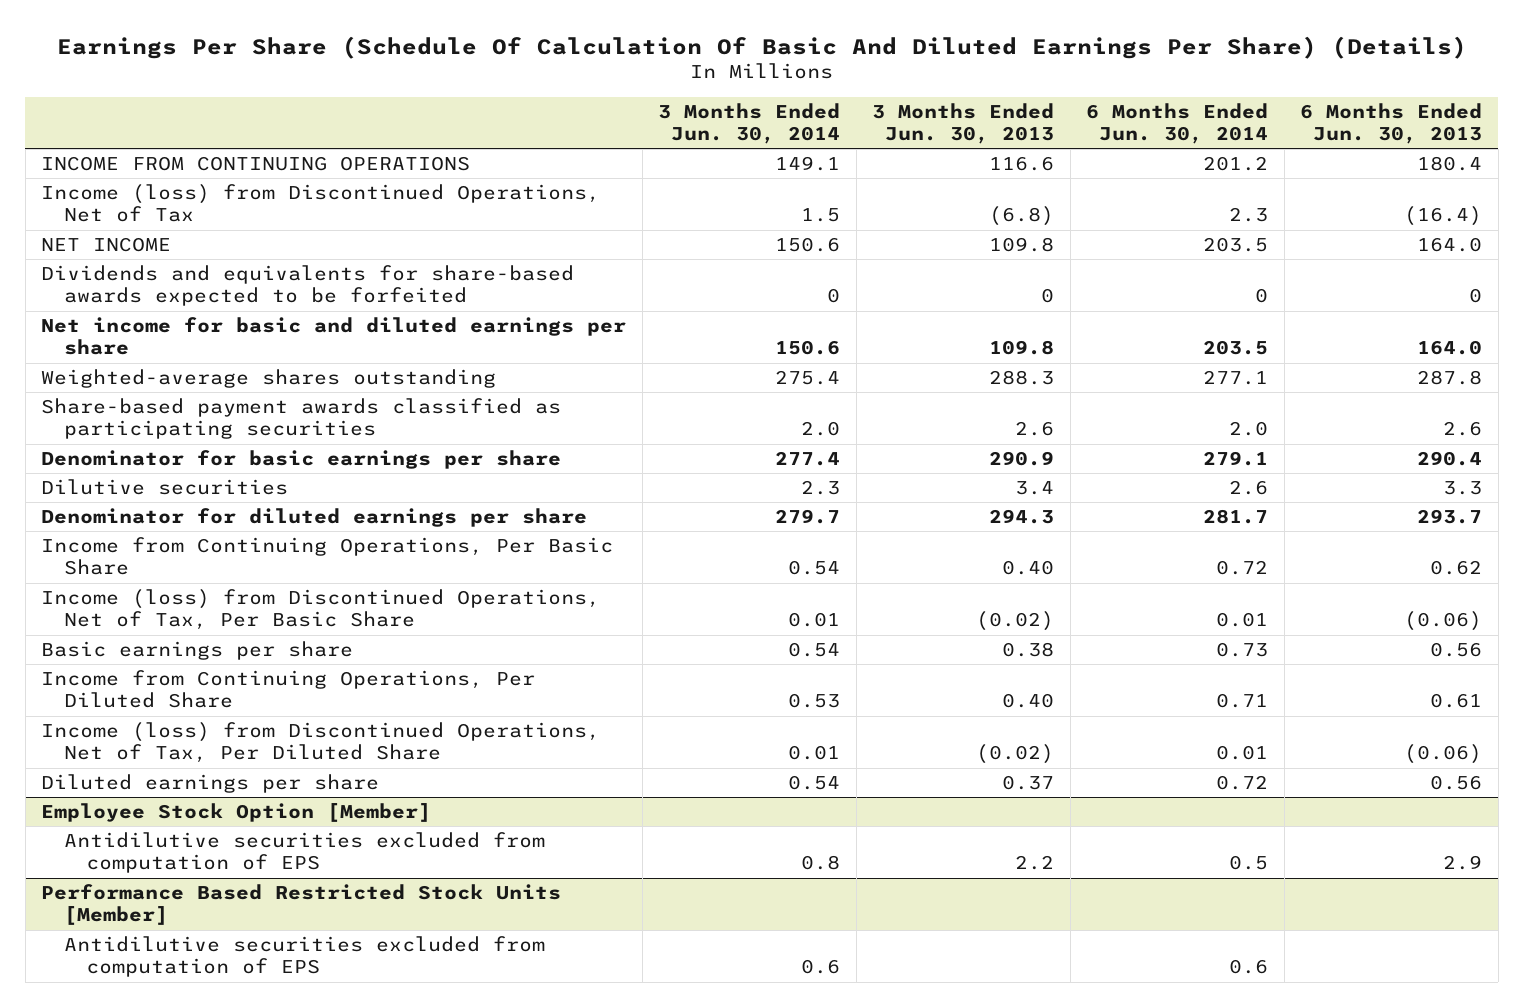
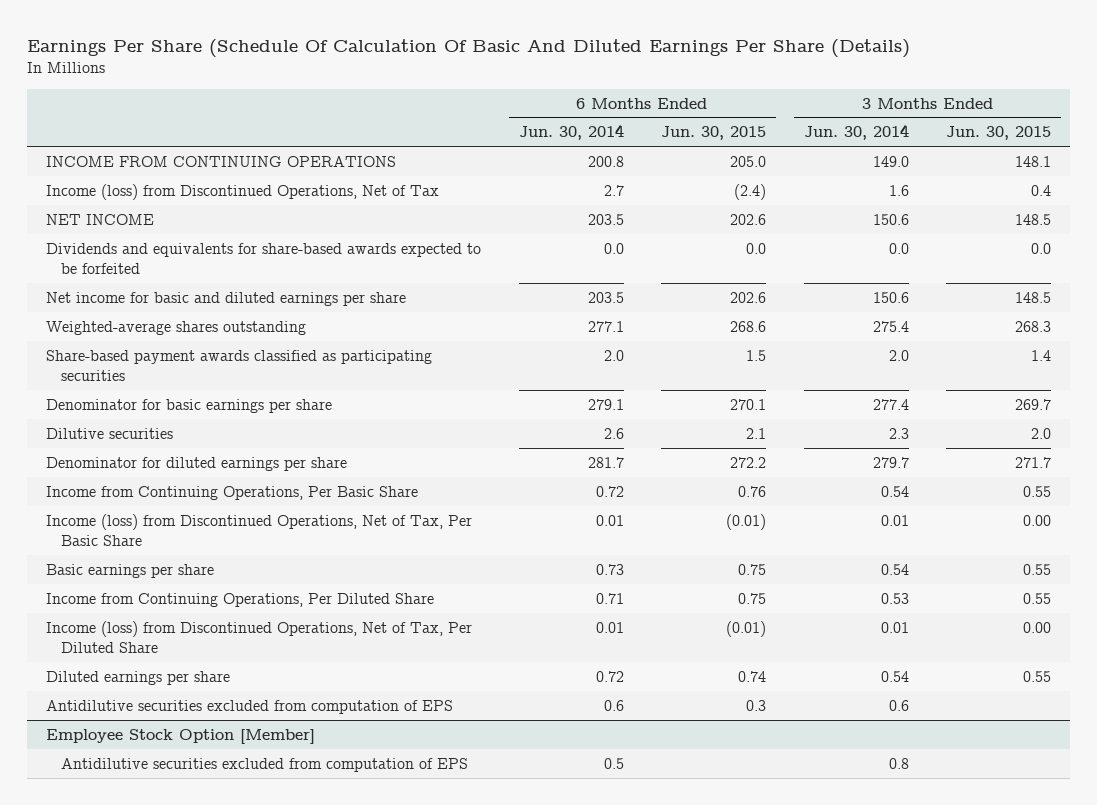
[56,35,1467,59] Earnings Per Share (Schedule Of Calculation Of Basic And Diluted Earnings Per Share) (Details) -> [27,38,911,58] Earnings Per Share (Schedule Of Calculation Of Basic And Diluted Earnings Per Share (Details)
[872,102,1055,144] 3 Months Ended Jun. 30, 2013 -> none
[1300,102,1483,144] 6 Months Ended Jun. 30, 2013 -> none
none -> [661,126,767,141] Jun. 30, 2015
none -> [946,126,1052,141] Jun. 30, 2015
[775,156,841,172] 149.1 -> [872,155,909,167] 149.0
[1203,156,1269,172] 201.2 -> [587,155,624,167] 200.8
[801,208,841,223] 1.5 -> [888,184,909,196] 1.6
[1229,207,1269,223] 2.3 -> [603,184,624,196] 2.7
[827,288,841,304] 0 -> [888,242,909,254] 0.0
[1255,288,1269,304] 0 -> [603,242,624,254] 0.0
none -> [46,699,454,714] Antidilutive securities excluded from computation of EPS
[41,884,562,926] Performance Based Restricted Stock Units [Member] -> none
[63,936,545,978] Antidilutive securities excluded from computation of EPS -> none

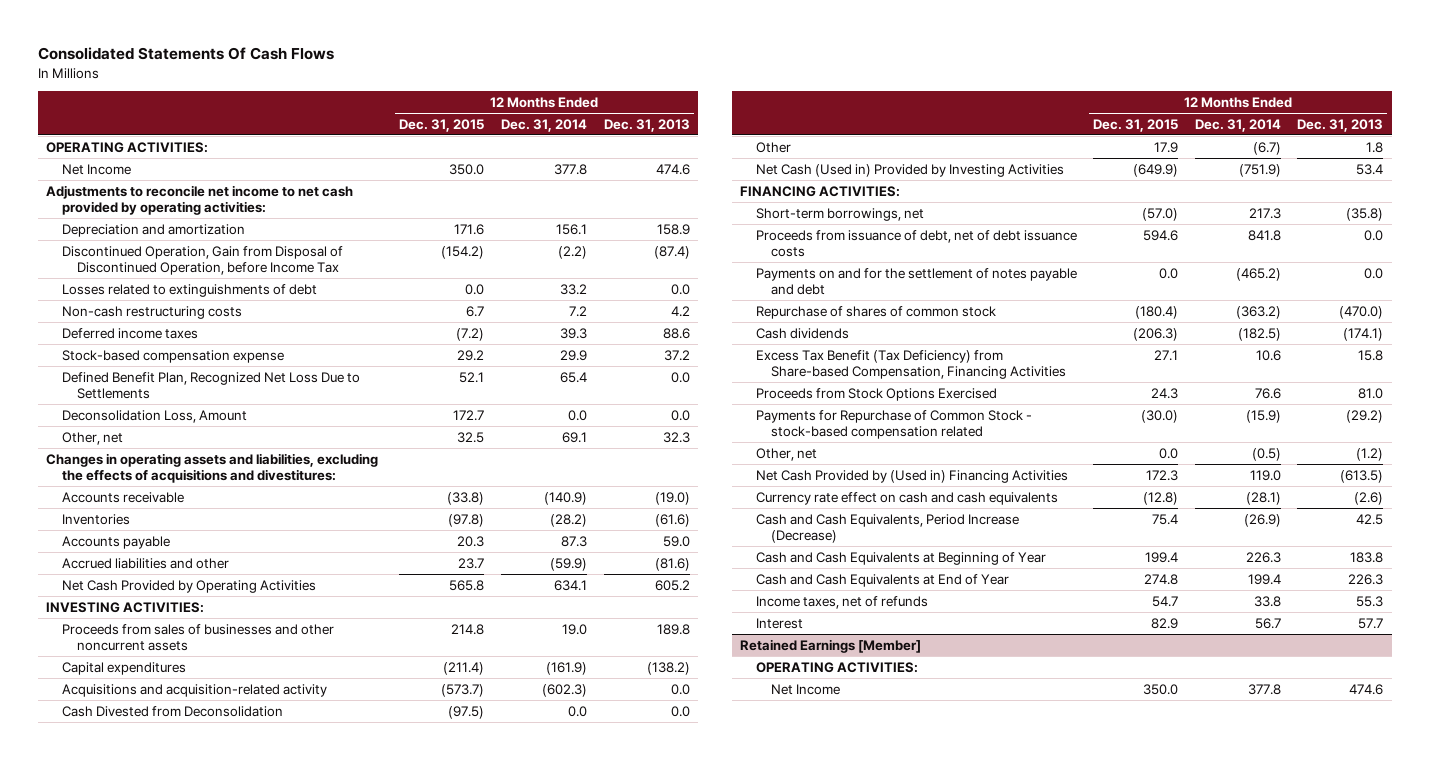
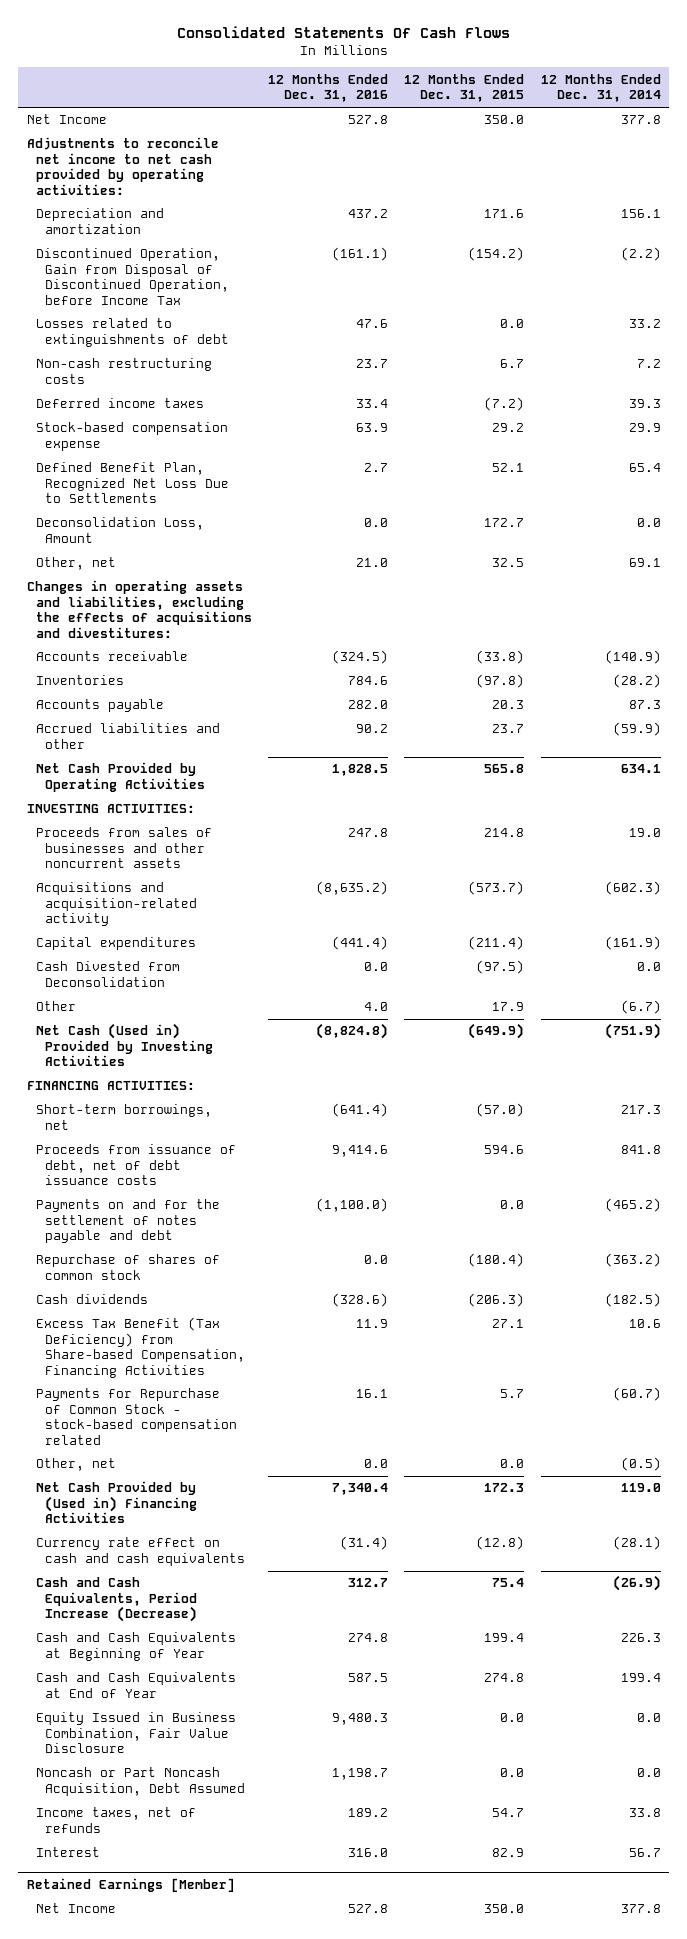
[603,118,690,132] Dec. 31, 2013 -> none
none -> [268,73,389,103] 12 Months Ended Dec. 31, 2016
[46,141,209,153] OPERATING ACTIVITIES: -> none
[61,661,186,675] Capital expenditures -> [35,937,196,951] Capital expenditures
[755,387,997,401] Proceeds from Stock Options Exercised -> none
[1141,409,1179,423] (30.0) -> [500,1389,525,1399] 5.7
[1245,409,1281,423] (15.9) -> [612,1387,661,1402] (60.7)
none -> [35,1712,236,1754] Equity Issued in Business Combination, Fair Value Disclosure
none -> [35,1767,245,1796] Noncash or Part Noncash Acquisition, Debt Assumed
[755,661,918,673] OPERATING ACTIVITIES: -> none

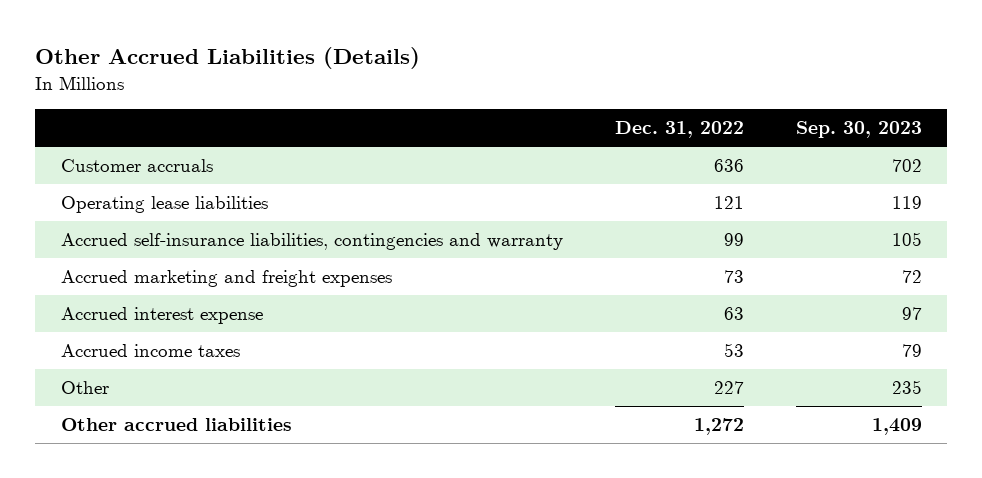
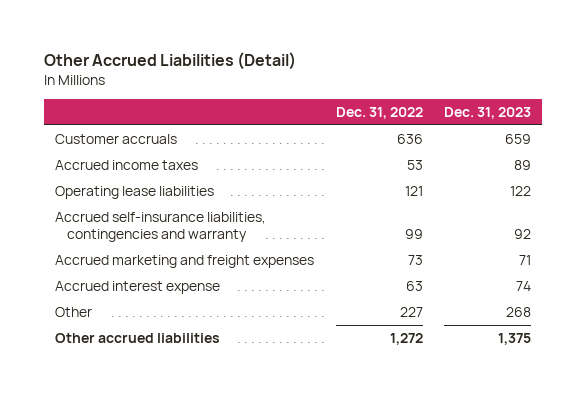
[34,47,420,70] Other Accrued Liabilities (Details) -> [44,52,297,71] Other Accrued Liabilities (Detail)
[795,121,922,139] Sep. 30, 2023 -> none
none -> [444,107,532,120] Dec. 31, 2023
[60,344,240,358] Accrued income taxes -> [55,160,199,171] Accrued income taxes

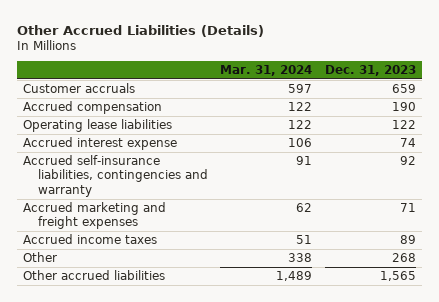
[44,52,297,71] Other Accrued Liabilities (Detail) -> [17,24,265,37] Other Accrued Liabilities (Details)
[335,107,423,120] Dec. 31, 2022 -> none
none -> [220,65,313,77] Mar. 31, 2024
none -> [23,100,163,114] Accrued compensation
[55,281,221,295] Accrued interest expense -> [23,136,178,150] Accrued interest expense
[55,160,199,171] Accrued income taxes -> [23,233,158,244] Accrued income taxes
[498,333,532,346] 1,375 -> [379,270,416,281] 1,565

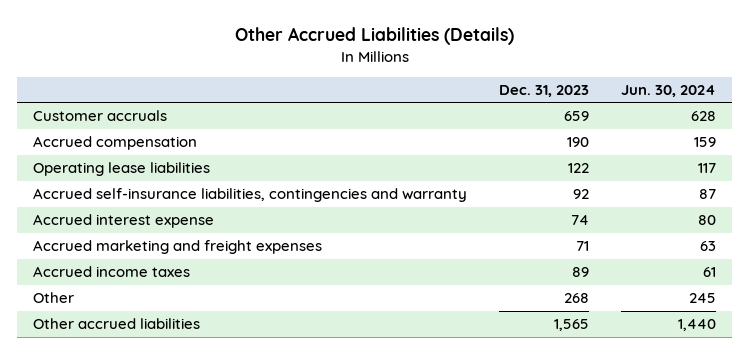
[220,65,313,77] Mar. 31, 2024 -> none
none -> [621,85,717,98] Jun. 30, 2024
[23,136,178,150] Accrued interest expense -> [33,214,215,229] Accrued interest expense

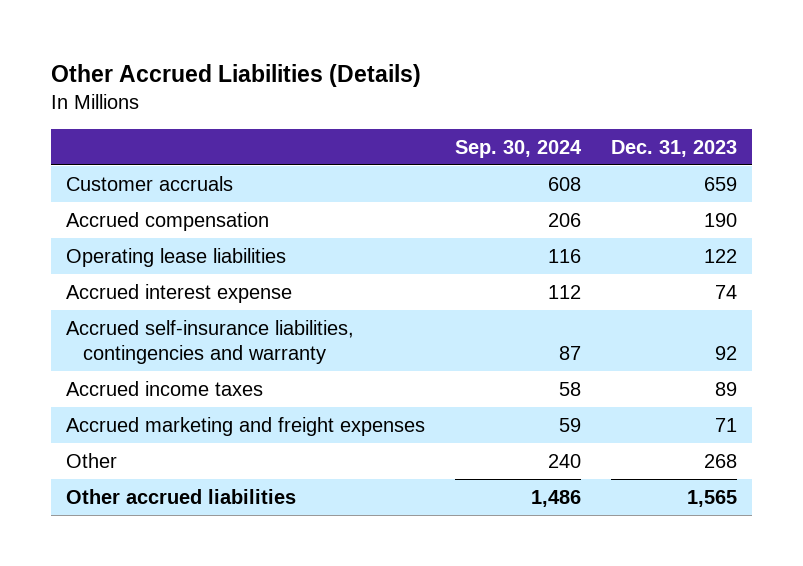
[621,85,717,98] Jun. 30, 2024 -> none
none -> [454,139,582,158] Sep. 30, 2024
[33,188,468,203] Accrued self-insurance liabilities, contingencies and warranty -> [65,319,354,364] Accrued self-insurance liabilities, contingencies and warranty
[33,240,323,255] Accrued marketing and freight expenses -> [65,416,425,436] Accrued marketing and freight expenses

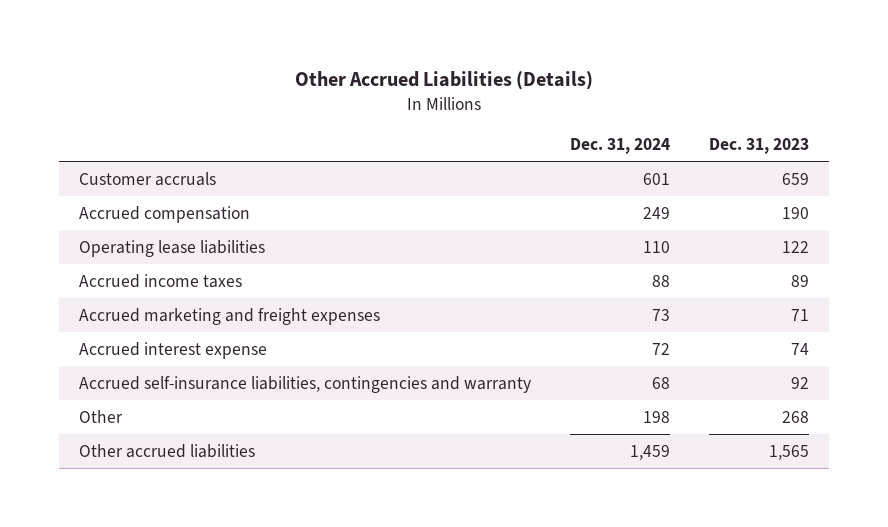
[454,139,582,158] Sep. 30, 2024 -> none
none -> [569,138,670,155] Dec. 31, 2024
[65,283,292,303] Accrued interest expense -> [78,341,267,359] Accrued interest expense
[65,319,354,364] Accrued self-insurance liabilities, contingencies and warranty -> [78,375,531,393] Accrued self-insurance liabilities, contingencies and warranty

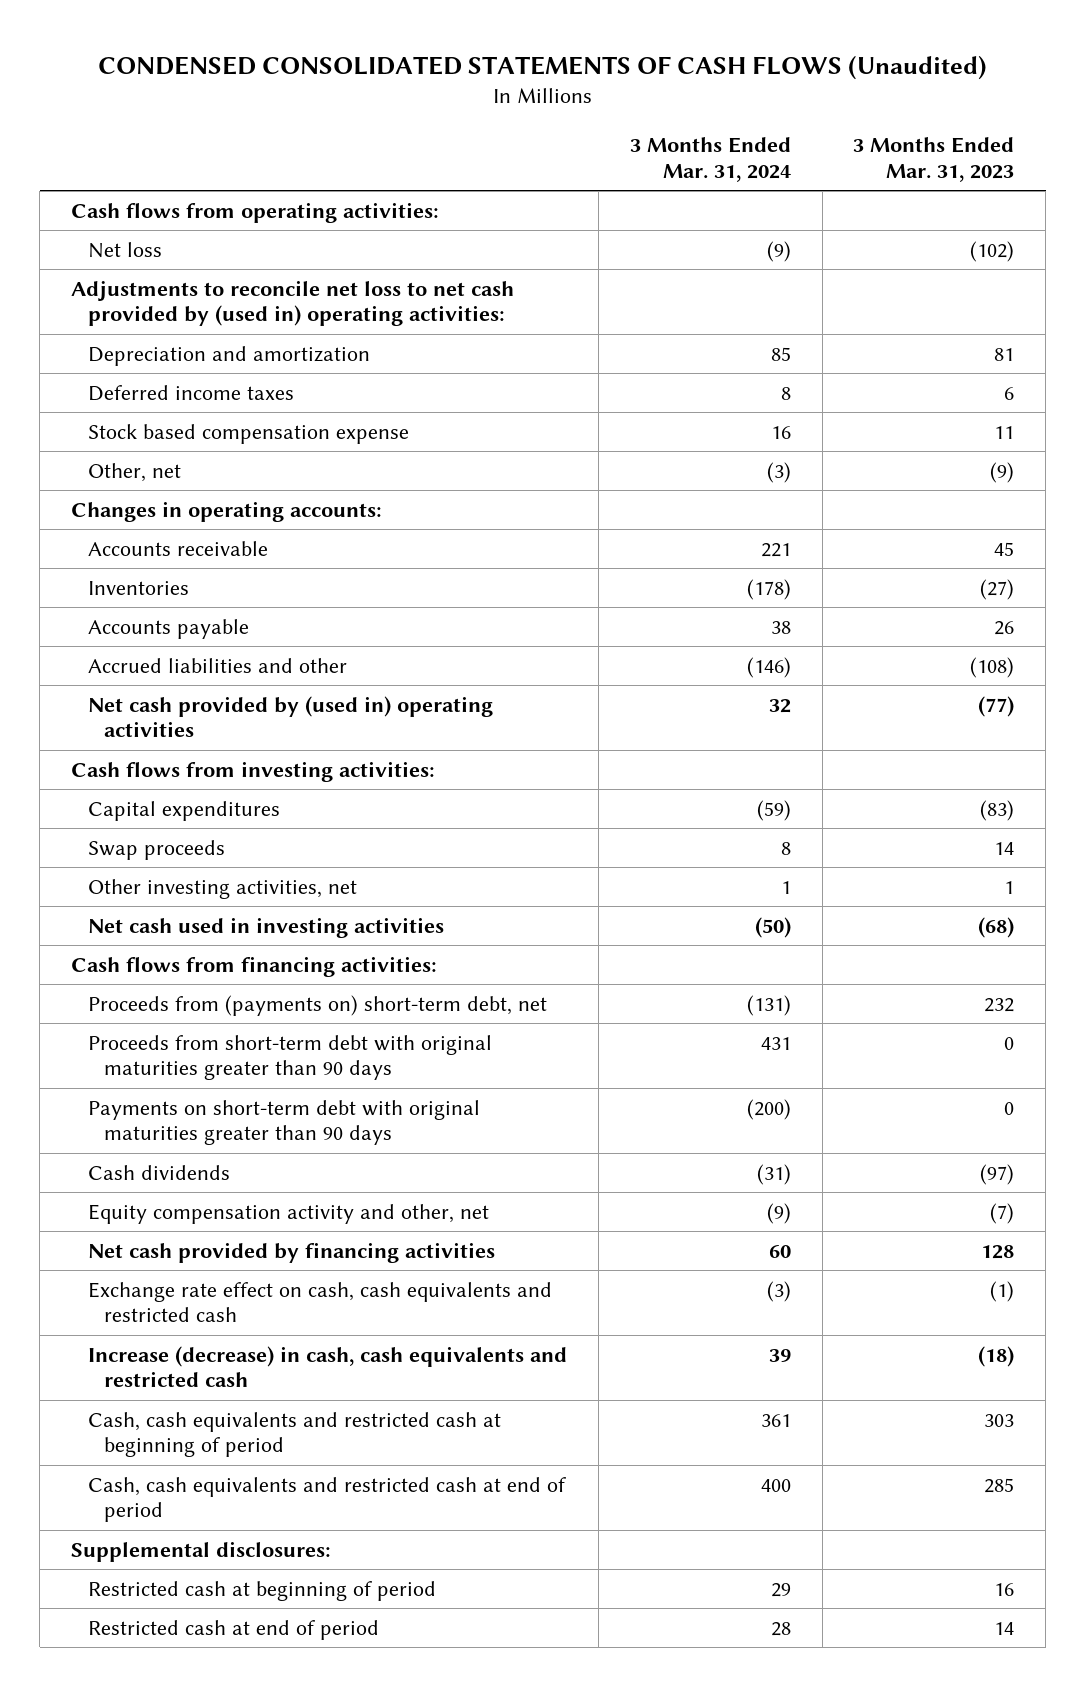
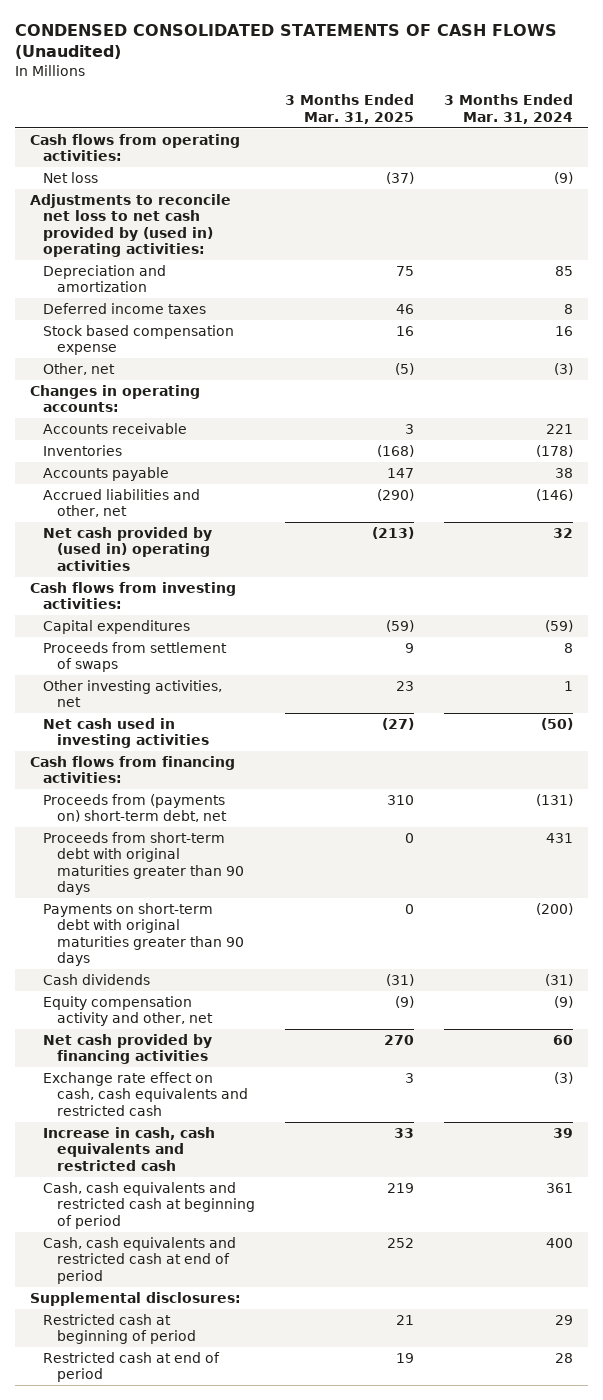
[853,137,1015,182] 3 Months Ended Mar. 31, 2023 -> none
none -> [285,94,415,124] 3 Months Ended Mar. 31, 2025
[87,657,347,673] Accrued liabilities and other -> [43,488,201,518] Accrued liabilities and other, net
[87,839,225,860] Swap proceeds -> [43,641,228,673] Proceeds from settlement of swaps
[87,1345,567,1388] Increase (decrease) in cash, cash equivalents and restricted cash -> [43,1126,216,1171] Increase in cash, cash equivalents and restricted cash

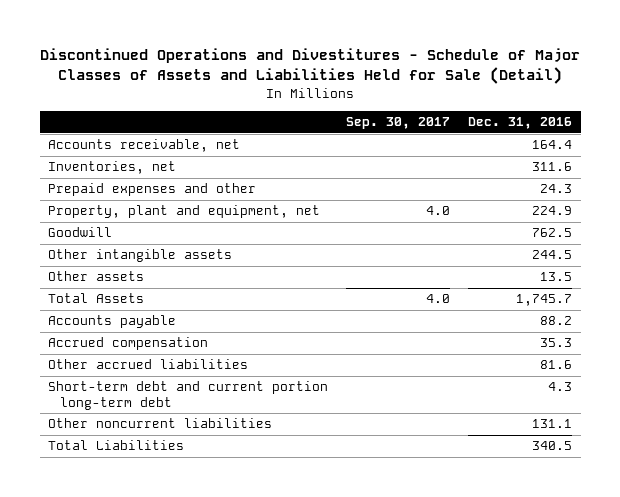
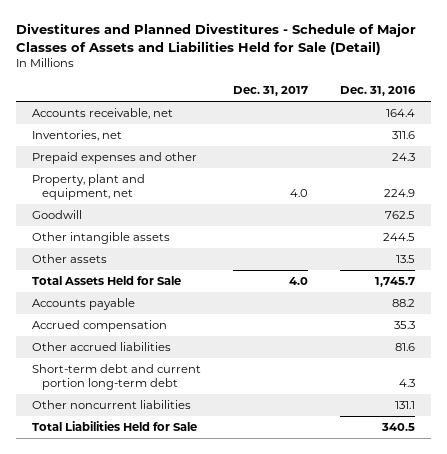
[40,47,581,85] Discontinued Operations and Divestitures - Schedule of Major Classes of Assets and Liabilities Held for Sale (Detail) -> [16,22,417,55] Divestitures and Planned Divestitures - Schedule of Major Classes of Assets and Liabilities Held for Sale (Detail)
[346,117,451,130] Sep. 30, 2017 -> none
none -> [232,85,308,96] Dec. 31, 2017
[48,293,145,304] Total Assets -> [32,276,182,286] Total Assets Held for Sale
[48,440,185,451] Total Liabilities -> [32,421,198,432] Total Liabilities Held for Sale

